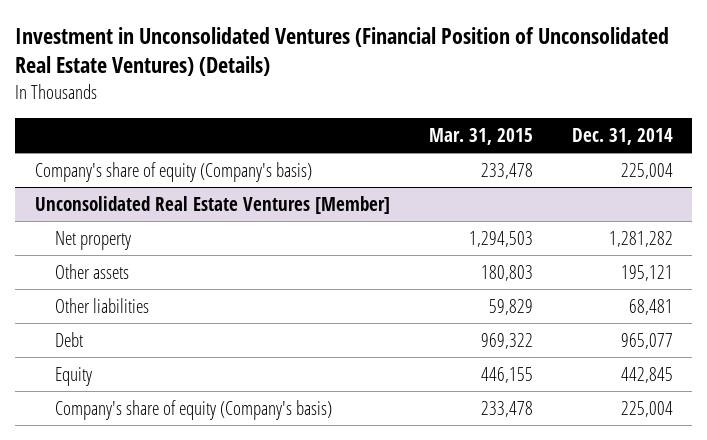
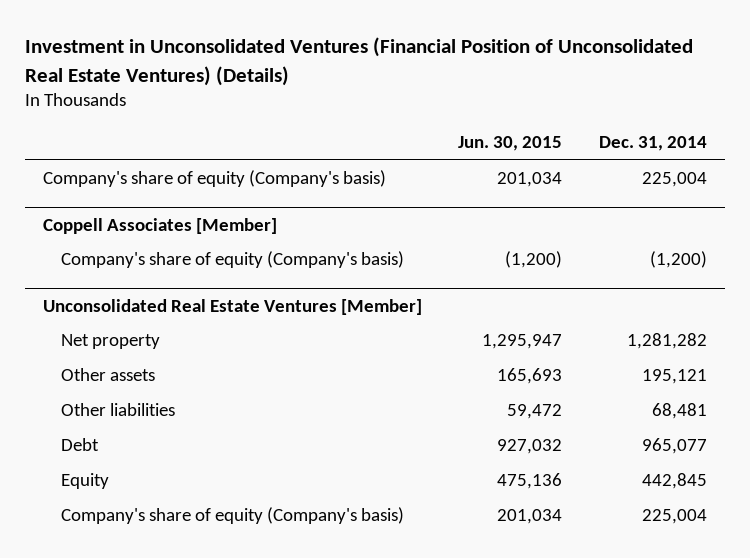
[428,127,533,145] Mar. 31, 2015 -> none
none -> [458,136,563,152] Jun. 30, 2015
none -> [42,217,277,234] Coppell Associates [Member]
none -> [61,251,405,269] Company's share of equity (Company's basis)

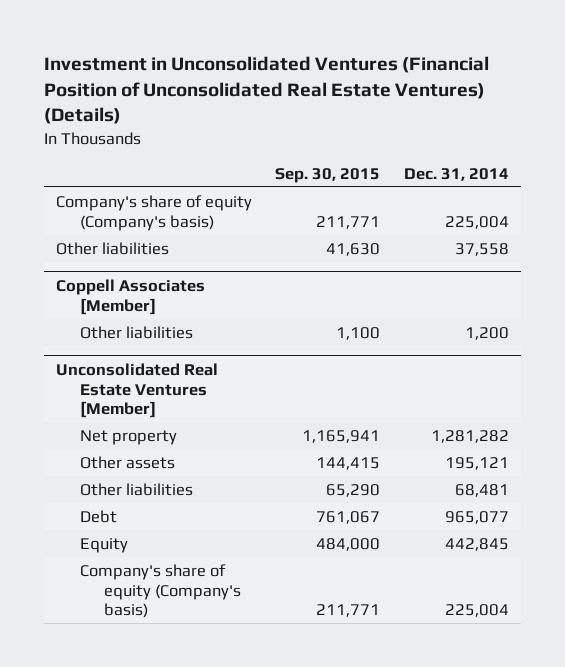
[458,136,563,152] Jun. 30, 2015 -> none
none -> [275,167,381,183] Sep. 30, 2015
none -> [55,241,169,255] Other liabilities
[61,251,405,269] Company's share of equity (Company's basis) -> none
none -> [79,325,193,339] Other liabilities

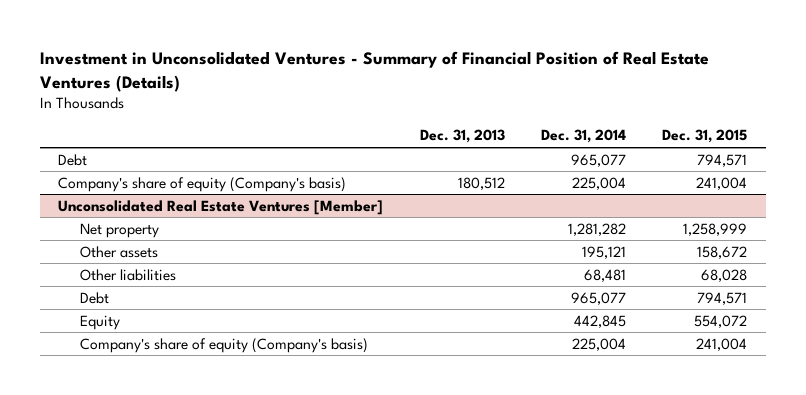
[44,55,490,125] Investment in Unconsolidated Ventures (Financial Position of Unconsolidated Real Estate Ventures) (Details) -> [40,51,710,92] Investment in Unconsolidated Ventures - Summary of Financial Position of Real Estate Ventures (Details)
[275,167,381,183] Sep. 30, 2015 -> none
none -> [419,129,505,144] Dec. 31, 2013
none -> [662,129,748,144] Dec. 31, 2015
none -> [58,153,88,166] Debt
[55,241,169,255] Other liabilities -> none
[55,278,205,315] Coppell Associates [Member] -> none
[79,325,193,339] Other liabilities -> none

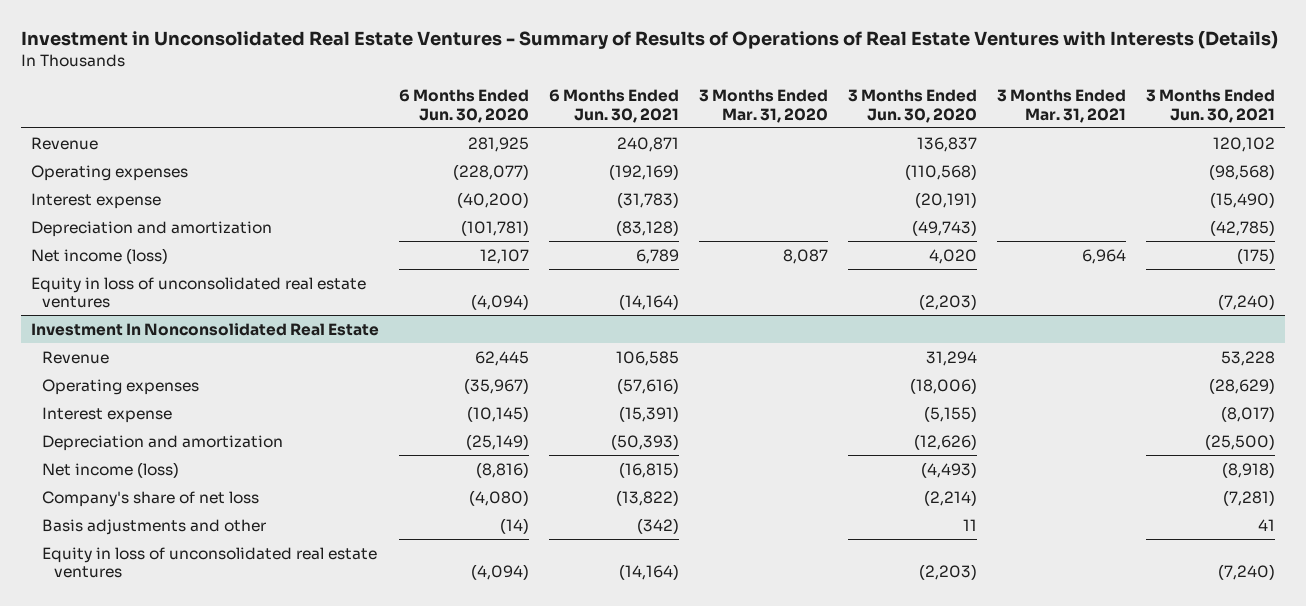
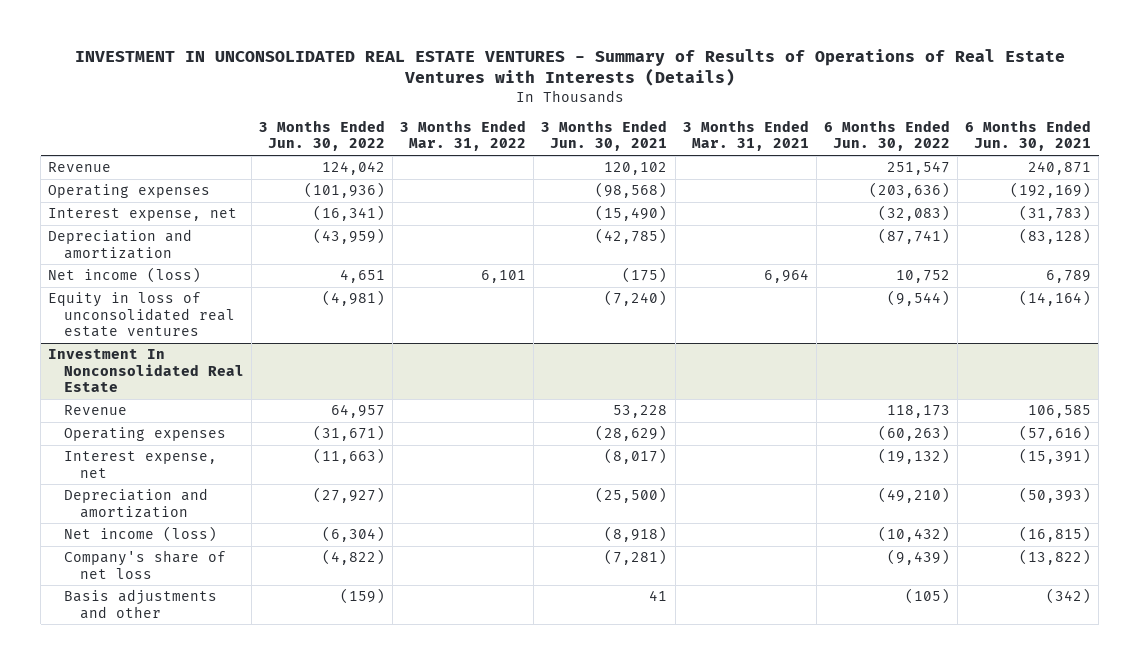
[20,30,1278,49] Investment in Unconsolidated Real Estate Ventures - Summary of Results of Operations of Real Estate Ventures with Interests (Details) -> [74,49,1065,87] INVESTMENT IN UNCONSOLIDATED REAL ESTATE VENTURES - Summary of Results of Operations of Real Estate Ventures with Interests (Details)
[398,88,529,123] 6 Months Ended Jun. 30, 2020 -> none
[699,88,829,123] 3 Months Ended Mar. 31, 2020 -> none
[848,88,978,123] 3 Months Ended Jun. 30, 2020 -> none
none -> [259,120,386,152] 3 Months Ended Jun. 30, 2022
none -> [400,120,527,152] 3 Months Ended Mar. 31, 2022
none -> [823,120,950,152] 6 Months Ended Jun. 30, 2022
[30,192,161,209] Interest expense -> [48,208,238,222] Interest expense, net
[42,406,173,423] Interest expense -> [63,451,217,478] Interest expense, net
[42,546,378,579] Equity in loss of unconsolidated real estate ventures -> none

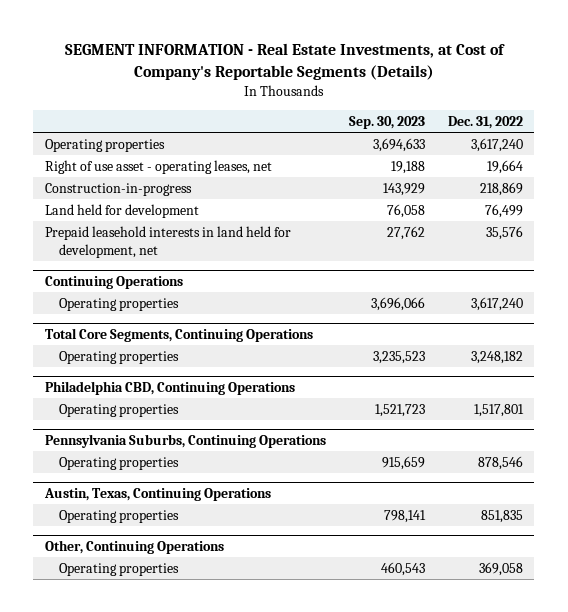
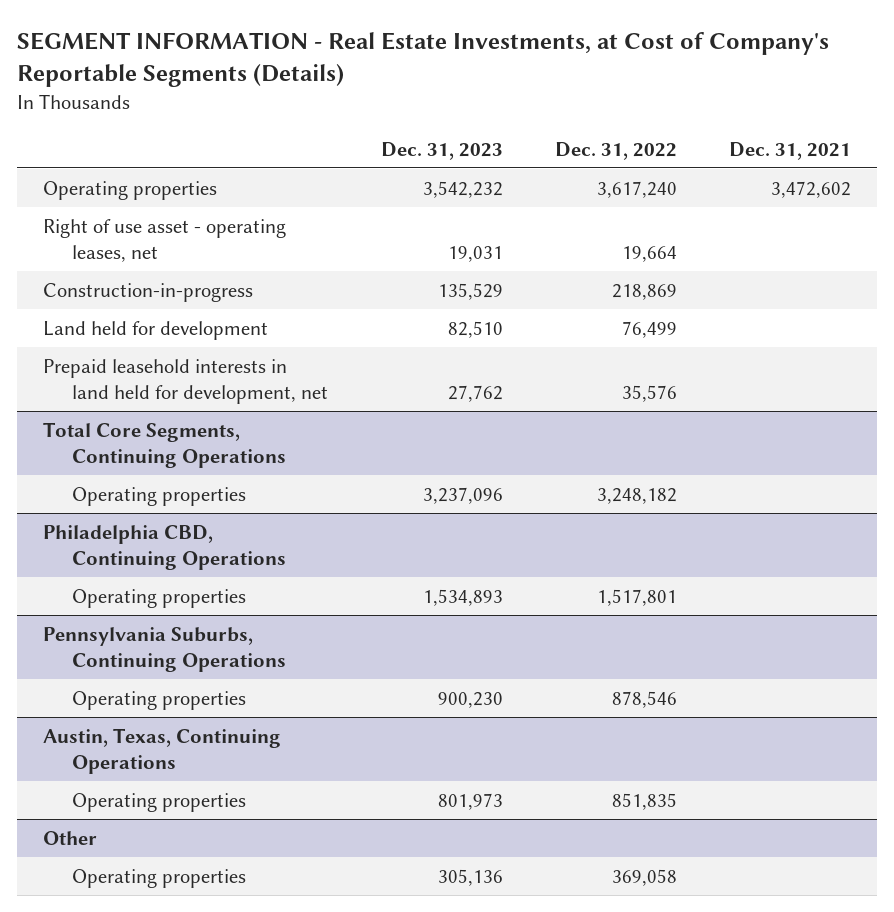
[348,116,425,130] Sep. 30, 2023 -> none
none -> [380,141,503,160] Dec. 31, 2023
none -> [728,141,851,160] Dec. 31, 2021
[44,275,183,289] Continuing Operations -> none
[59,297,180,311] Operating properties -> none
[44,539,224,554] Other, Continuing Operations -> none
none -> [43,830,98,845] Other

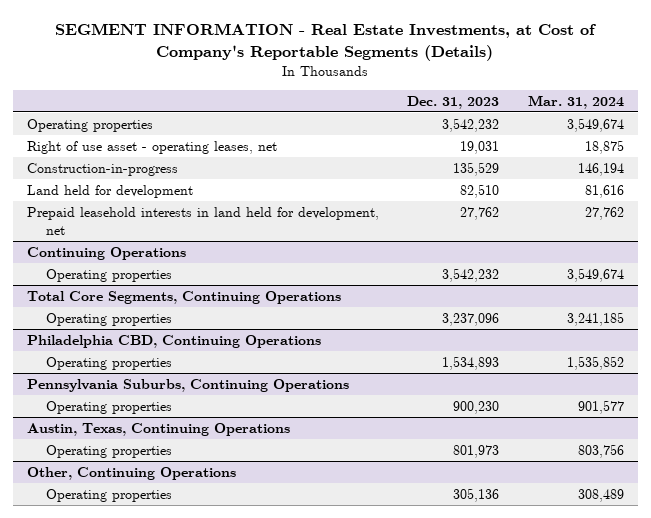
[554,141,677,160] Dec. 31, 2022 -> none
[728,141,851,160] Dec. 31, 2021 -> none
none -> [527,94,624,109] Mar. 31, 2024
none -> [27,247,187,261] Continuing Operations
none -> [45,269,172,283] Operating properties
[43,830,98,845] Other -> none
none -> [27,467,237,481] Other, Continuing Operations

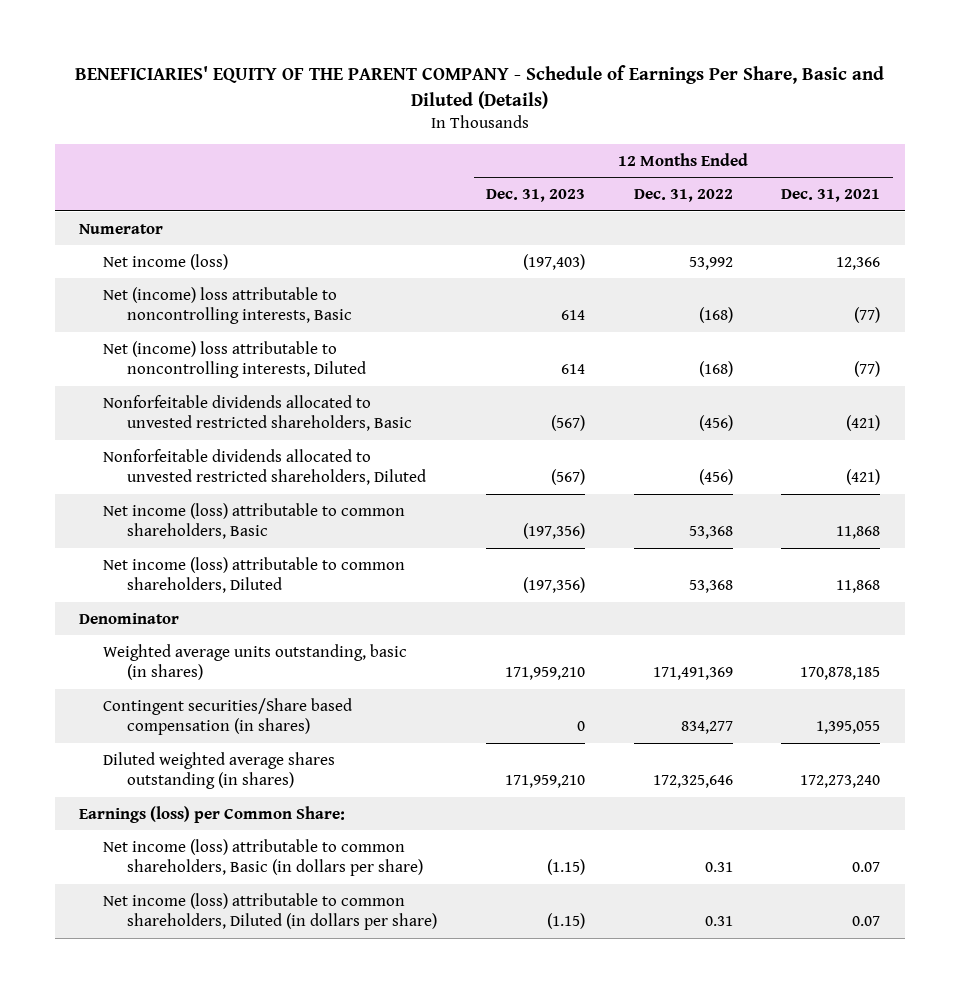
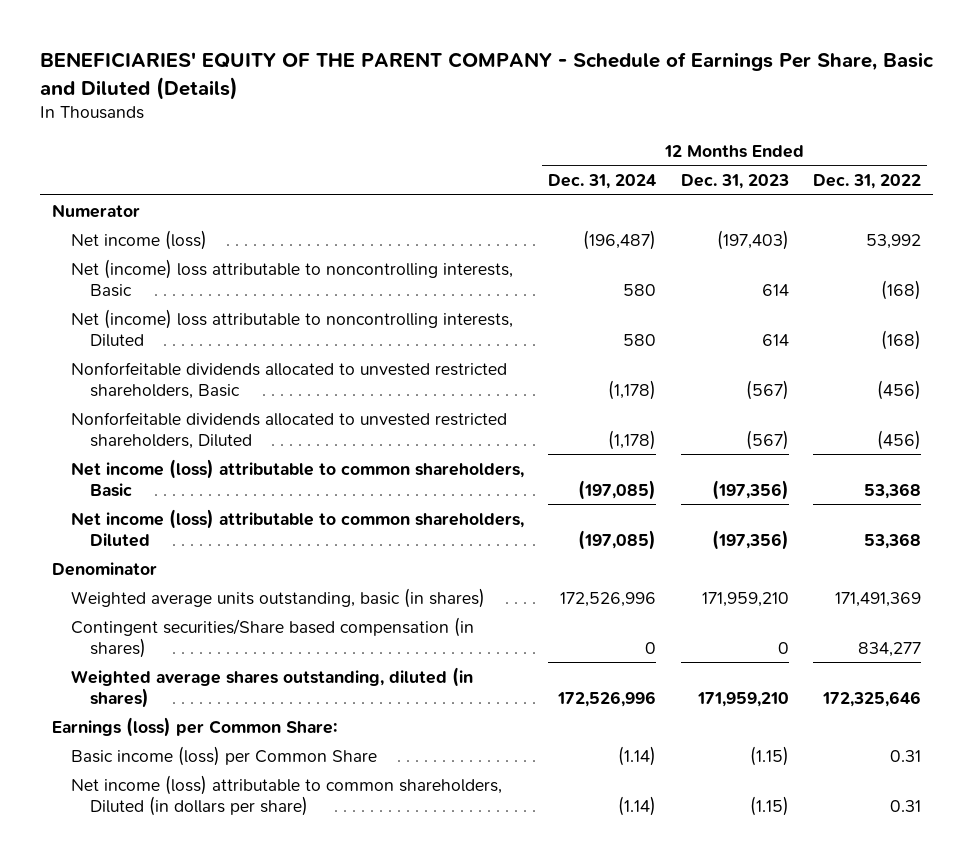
[781,189,881,203] Dec. 31, 2021 -> none
none -> [548,173,657,189] Dec. 31, 2024
[103,751,336,790] Diluted weighted average shares outstanding (in shares) -> [71,666,474,708] Weighted average shares outstanding, diluted (in shares)
[103,838,424,877] Net income (loss) attributable to common shareholders, Basic (in dollars per share) -> [71,745,378,766] Basic income (loss) per Common Share

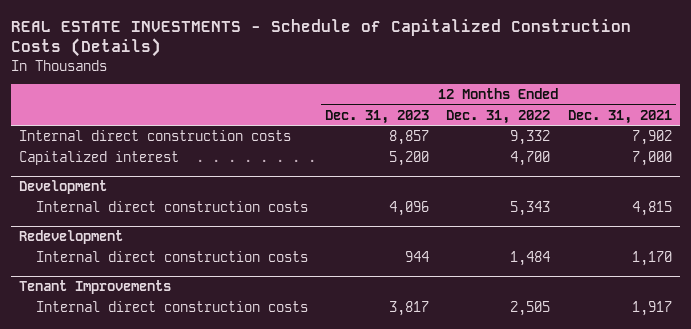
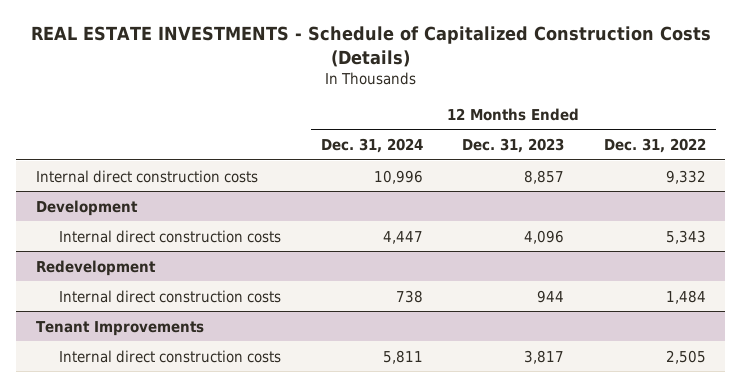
[567,109,672,124] Dec. 31, 2021 -> none
none -> [320,138,423,154] Dec. 31, 2024
[19,151,180,166] Capitalized interest -> none

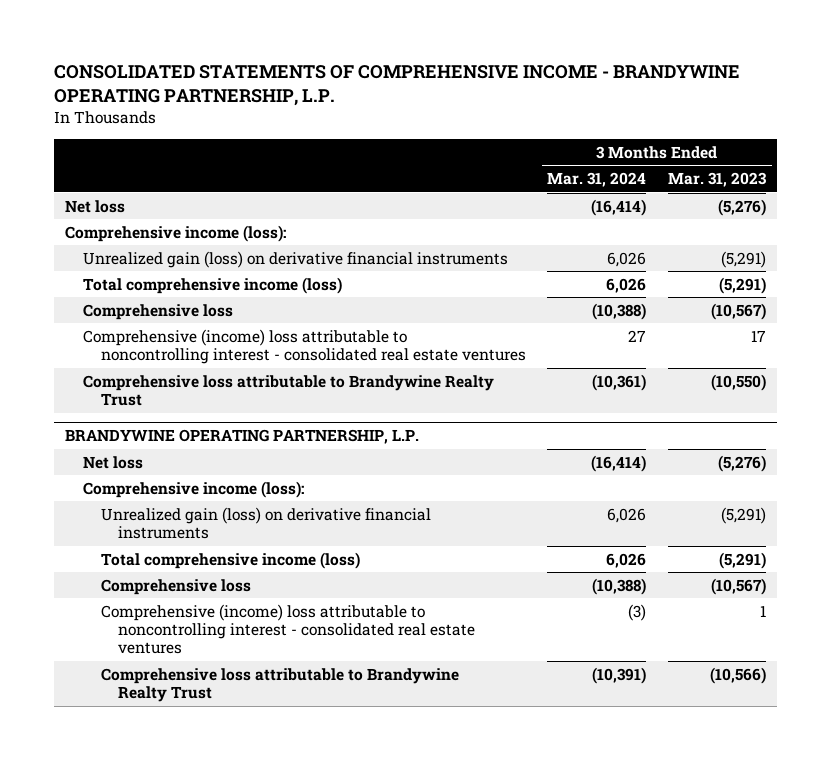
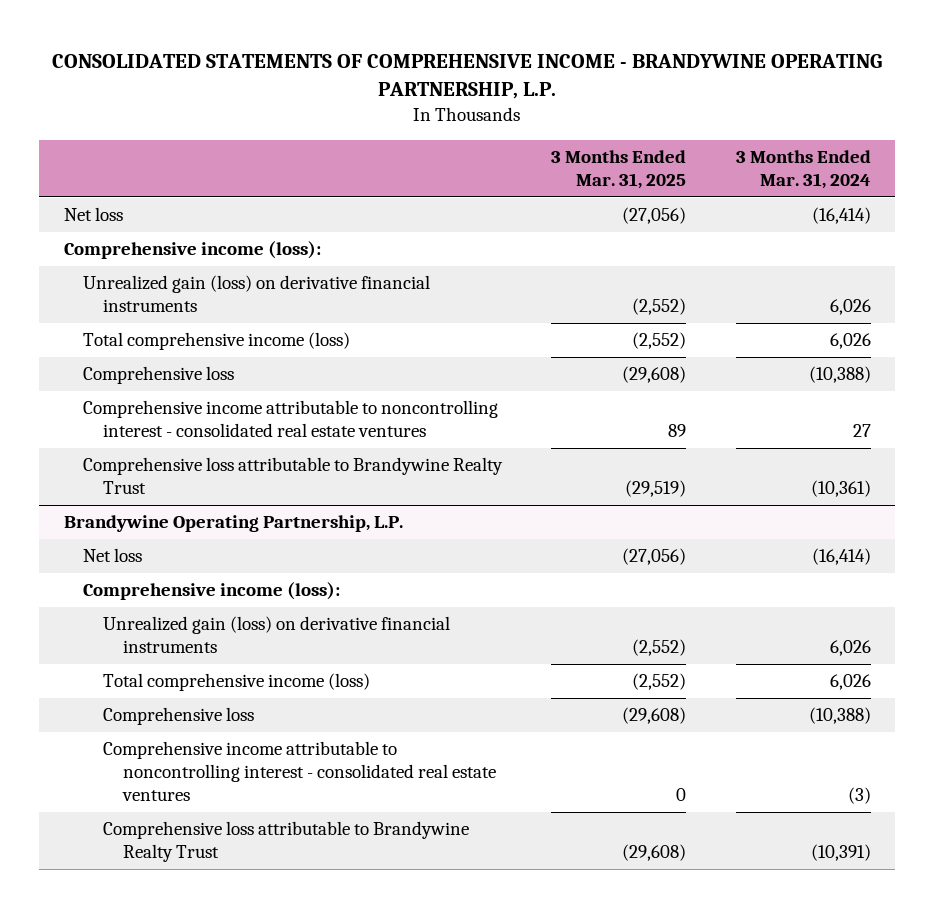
[668,172,768,188] Mar. 31, 2023 -> none
none -> [551,150,687,189] 3 Months Ended Mar. 31, 2025
[82,328,526,365] Comprehensive (income) loss attributable to noncontrolling interest - consolidated real estate ventures -> [83,400,499,438] Comprehensive income attributable to noncontrolling interest - consolidated real estate ventures
[65,428,420,444] BRANDYWINE OPERATING PARTNERSHIP, L.P. -> [63,515,403,533] Brandywine Operating Partnership, L.P.
[100,603,476,655] Comprehensive (income) loss attributable to noncontrolling interest - consolidated real estate ventures -> [102,741,496,802] Comprehensive income attributable to noncontrolling interest - consolidated real estate ventures

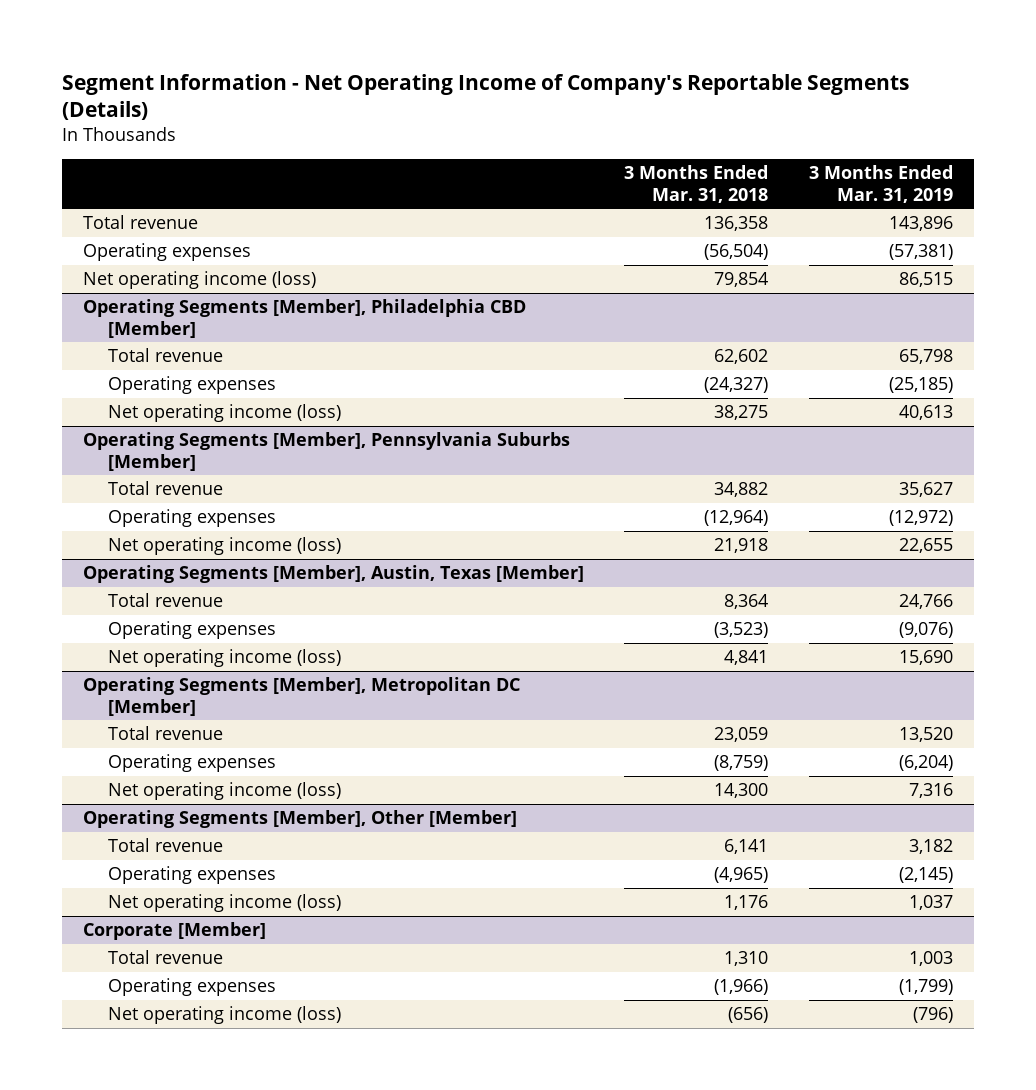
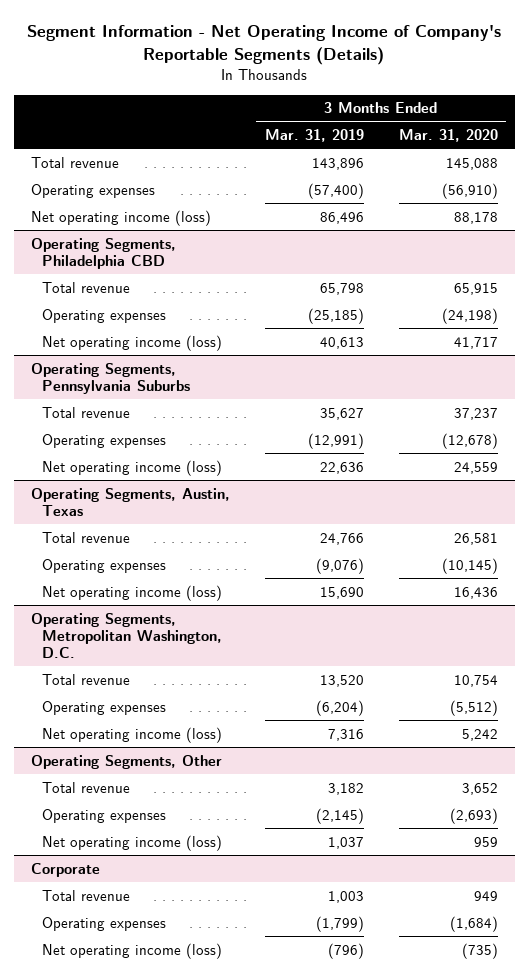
[624,165,769,203] 3 Months Ended Mar. 31, 2018 -> none
none -> [398,128,498,142] Mar. 31, 2020
[889,244,954,261] (57,381) -> [307,182,364,199] (57,400)
[899,272,954,288] 86,515 -> [319,211,364,224] 86,496
[82,299,526,338] Operating Segments [Member], Philadelphia CBD [Member] -> [31,237,177,269] Operating Segments, Philadelphia CBD
[82,432,570,471] Operating Segments [Member], Pennsylvania Suburbs [Member] -> [31,362,191,394] Operating Segments, Pennsylvania Suburbs
[889,510,954,527] (12,972) -> [307,432,364,449] (12,991)
[899,538,954,554] 22,655 -> [319,461,364,474] 22,636
[82,565,584,584] Operating Segments [Member], Austin, Texas [Member] -> [31,487,231,516] Operating Segments, Austin, Texas
[82,677,520,716] Operating Segments [Member], Metropolitan DC [Member] -> none
none -> [31,612,223,659] Operating Segments, Metropolitan Washington, D.C.
[82,810,517,829] Operating Segments [Member], Other [Member] -> [31,754,223,769] Operating Segments, Other
[82,922,266,941] Corporate [Member] -> [31,862,101,877] Corporate

